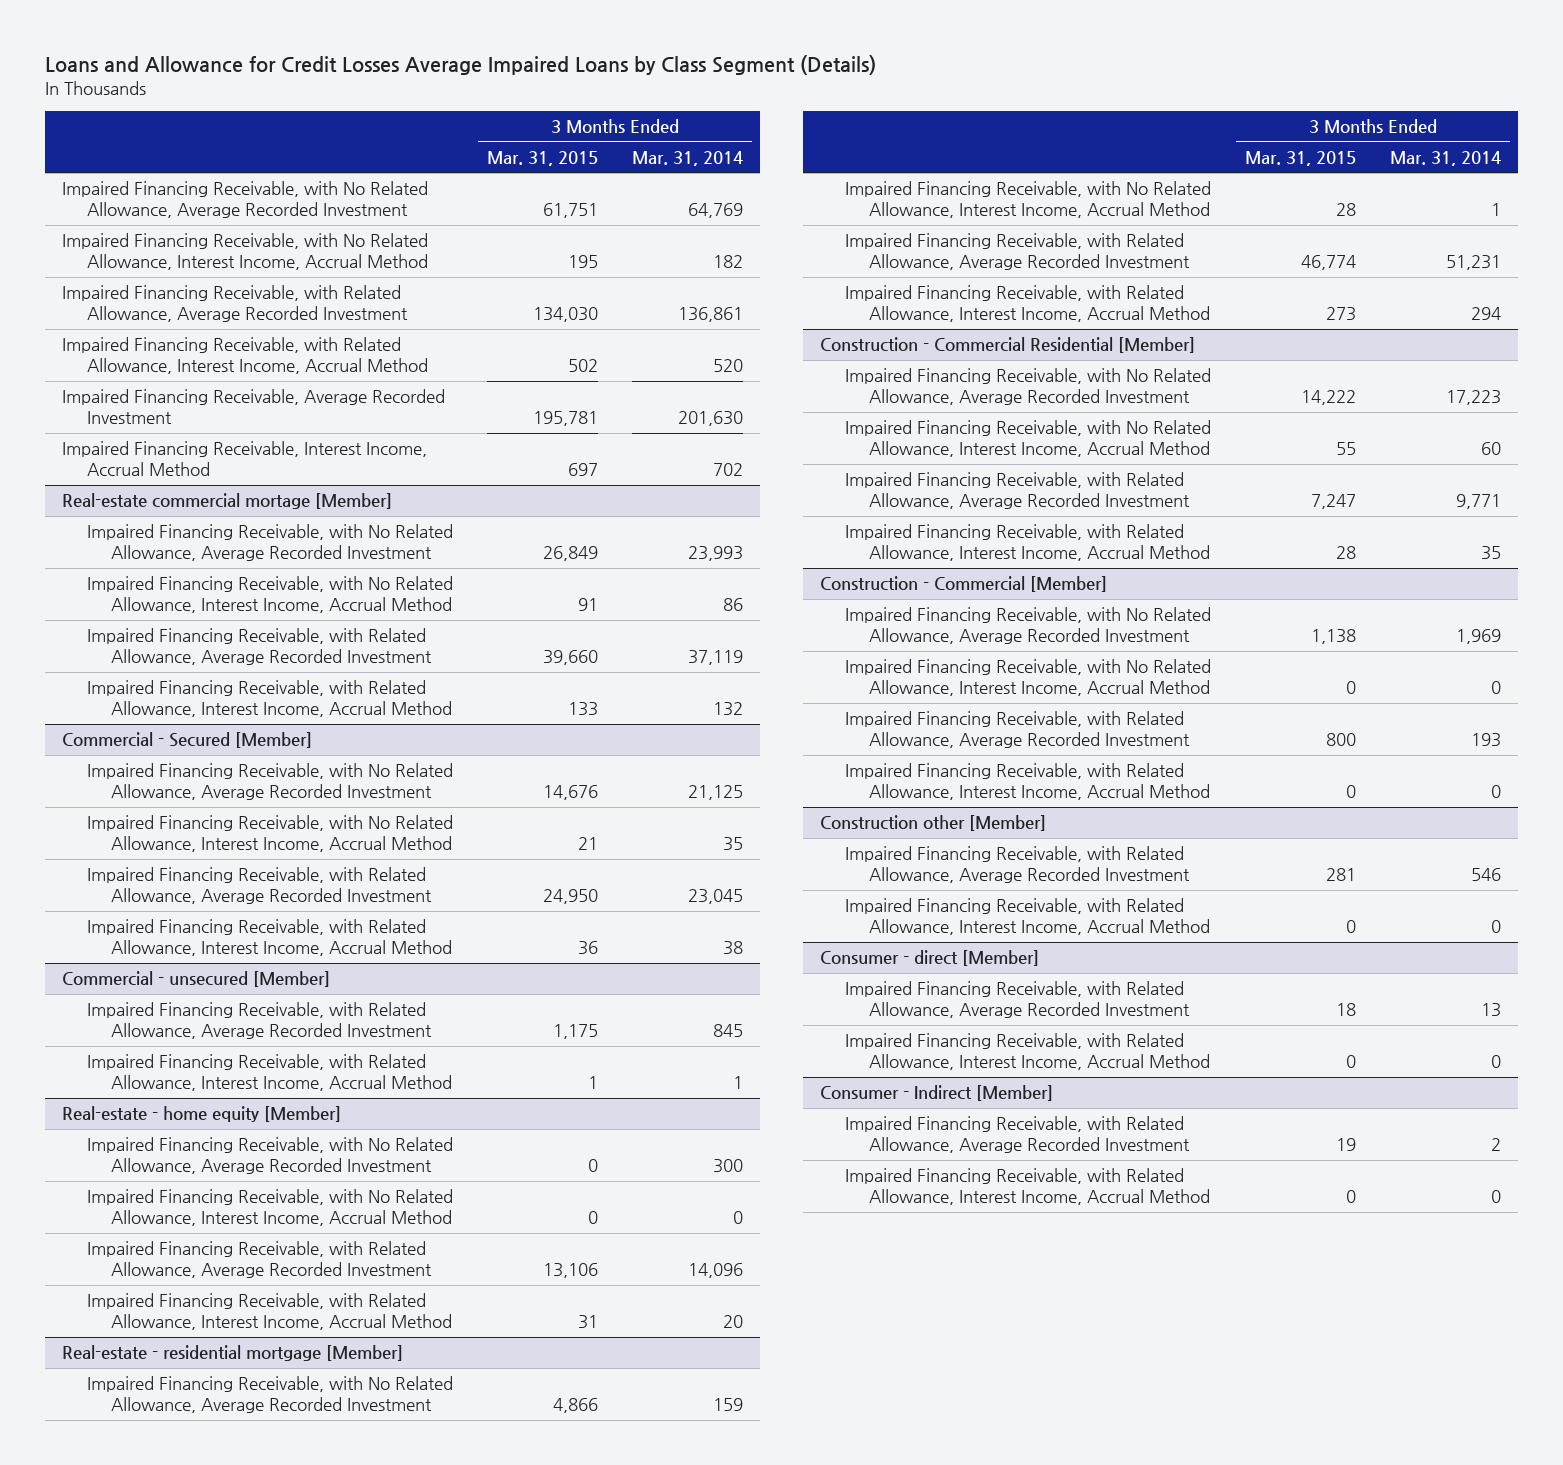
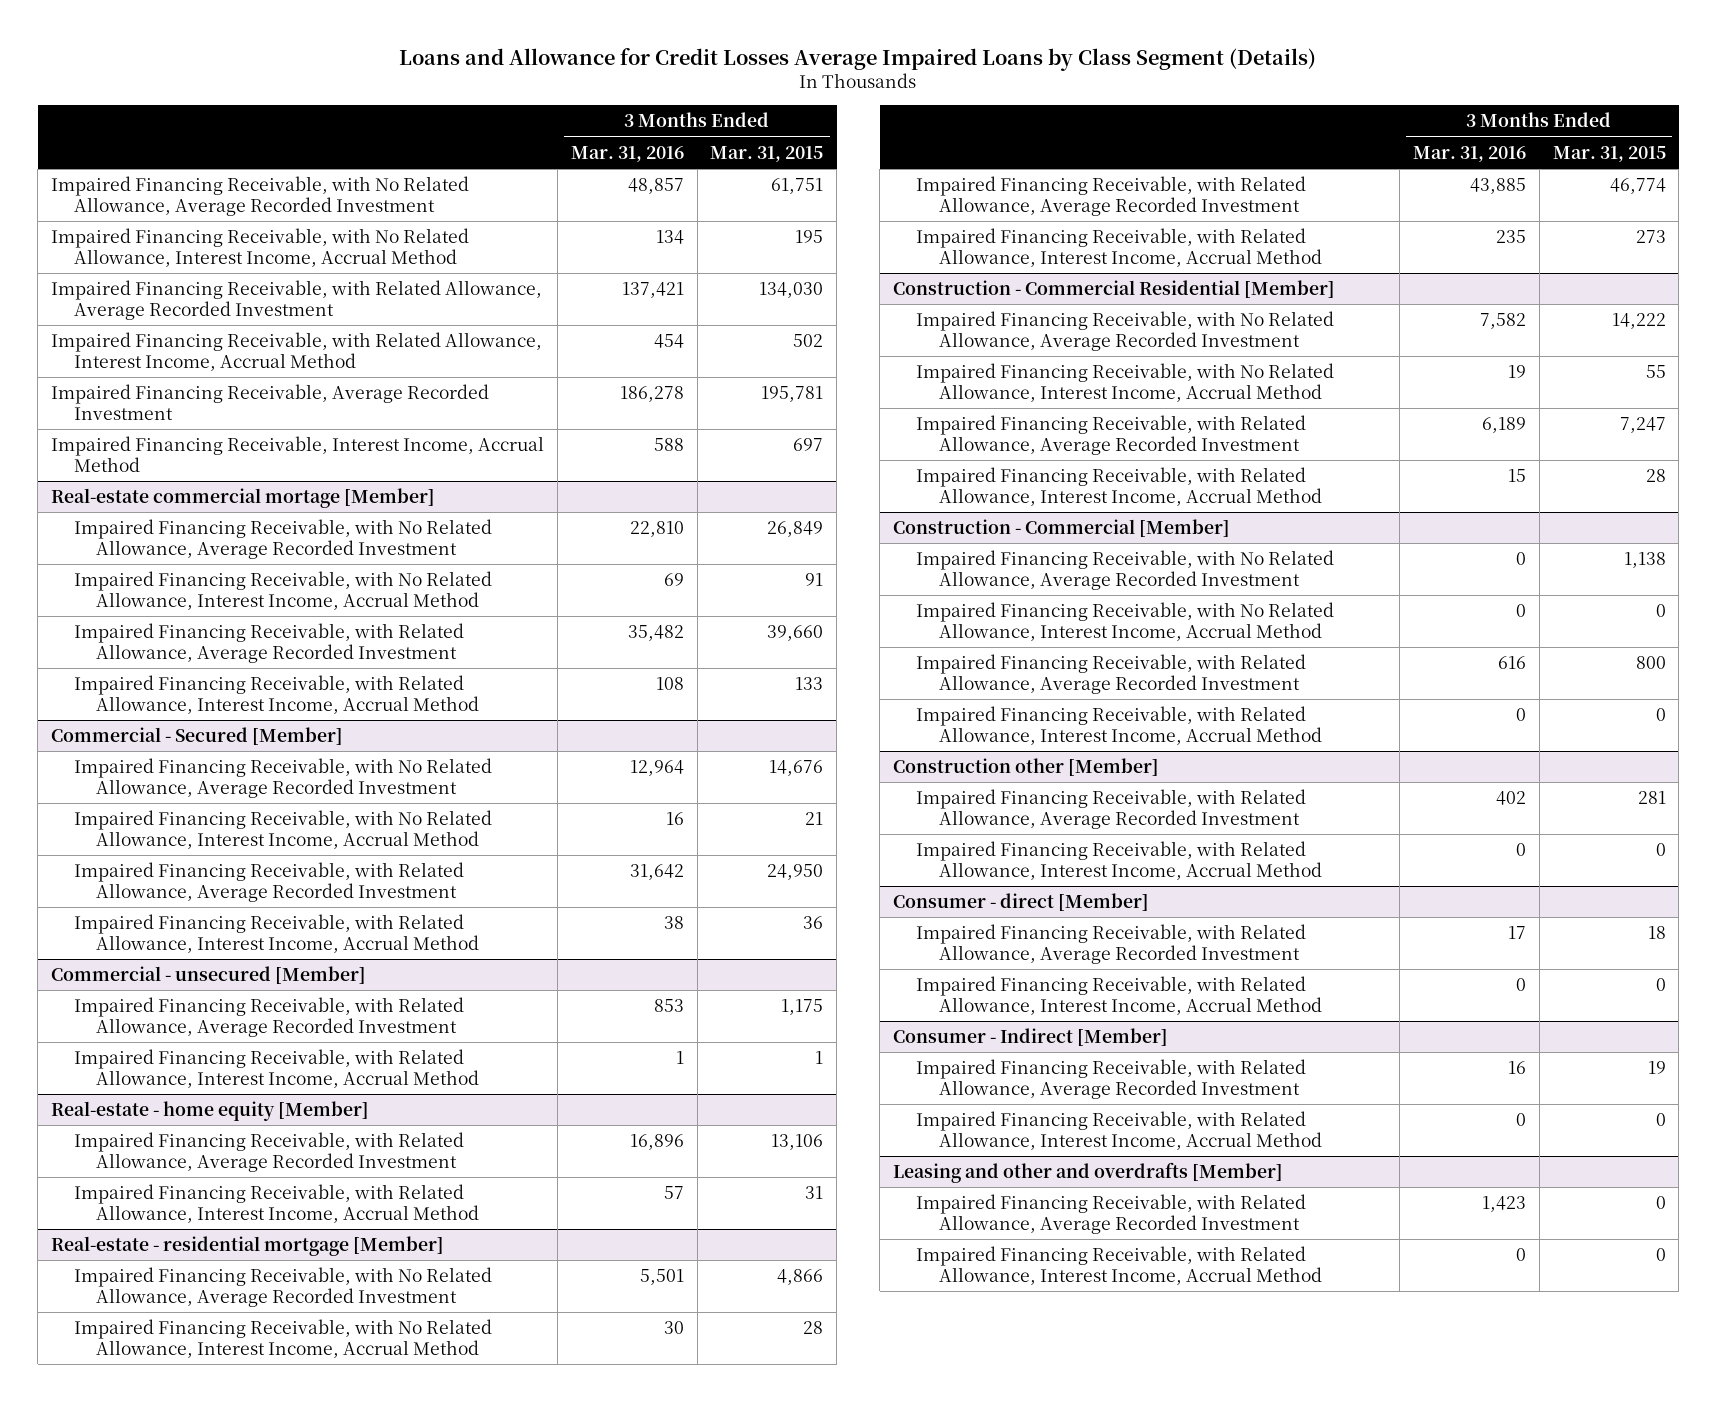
[632,150,744,166] Mar. 31, 2014 -> none
none -> [570,145,684,162] Mar. 31, 2016
[86,1137,453,1175] Impaired Financing Receivable, with No Related Allowance, Average Recorded Investment -> none
[86,1189,453,1227] Impaired Financing Receivable, with No Related Allowance, Interest Income, Accrual Method -> none
none -> [893,1162,1284,1184] Leasing and other and overdrafts [Member]
none -> [915,1194,1306,1234] Impaired Financing Receivable, with Related Allowance, Average Recorded Investment
none -> [915,1246,1322,1285] Impaired Financing Receivable, with Related Allowance, Interest Income, Accrual Method

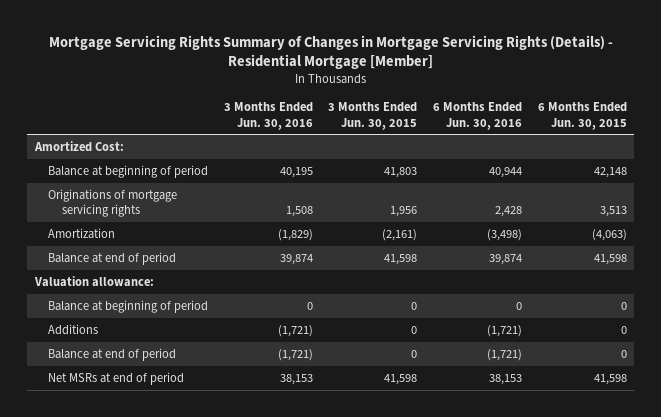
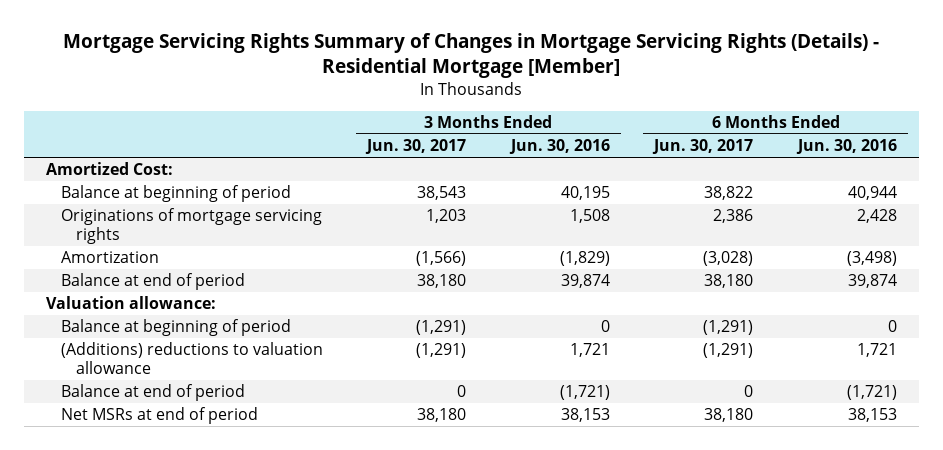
[328,102,418,130] 3 Months Ended Jun. 30, 2015 -> none
[537,102,627,130] 6 Months Ended Jun. 30, 2015 -> none
none -> [365,139,467,155] Jun. 30, 2017
none -> [652,139,754,155] Jun. 30, 2017
[48,323,99,335] Additions -> [60,342,323,374] (Additions) reductions to valuation allowance
[277,324,313,337] (1,721) -> [569,343,610,358] 1,721
[487,324,523,337] (1,721) -> [856,343,897,358] 1,721

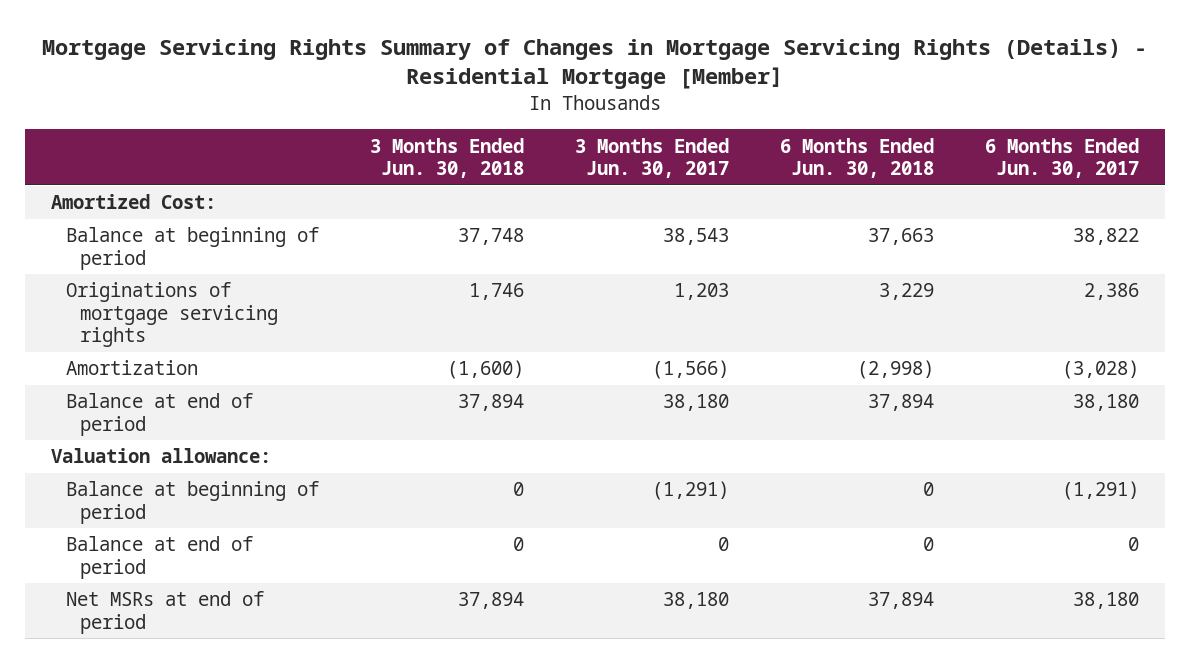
[508,139,610,155] Jun. 30, 2016 -> none
[795,139,897,155] Jun. 30, 2016 -> none
none -> [369,137,524,179] 3 Months Ended Jun. 30, 2018
none -> [779,137,934,179] 6 Months Ended Jun. 30, 2018
[60,342,323,374] (Additions) reductions to valuation allowance -> none

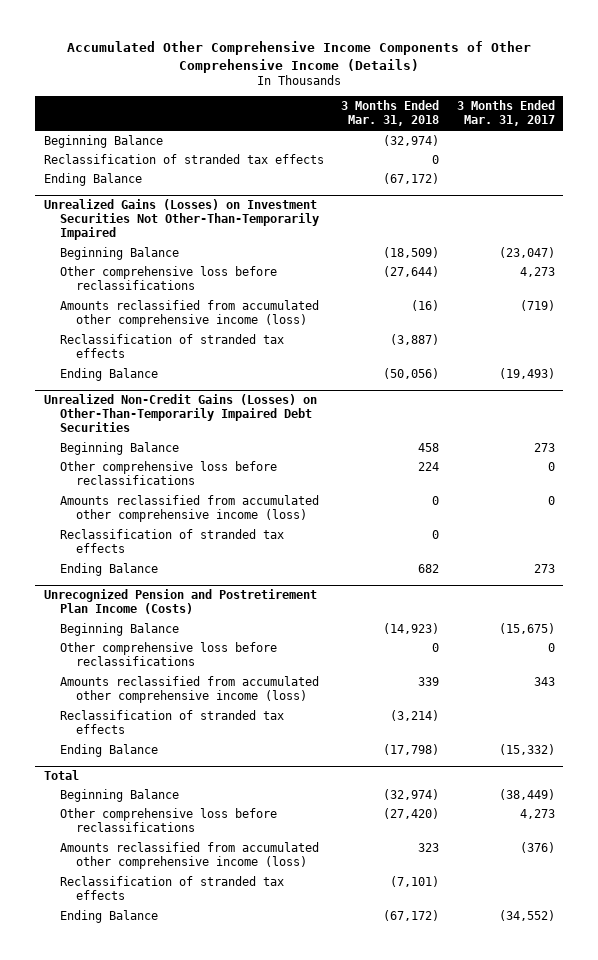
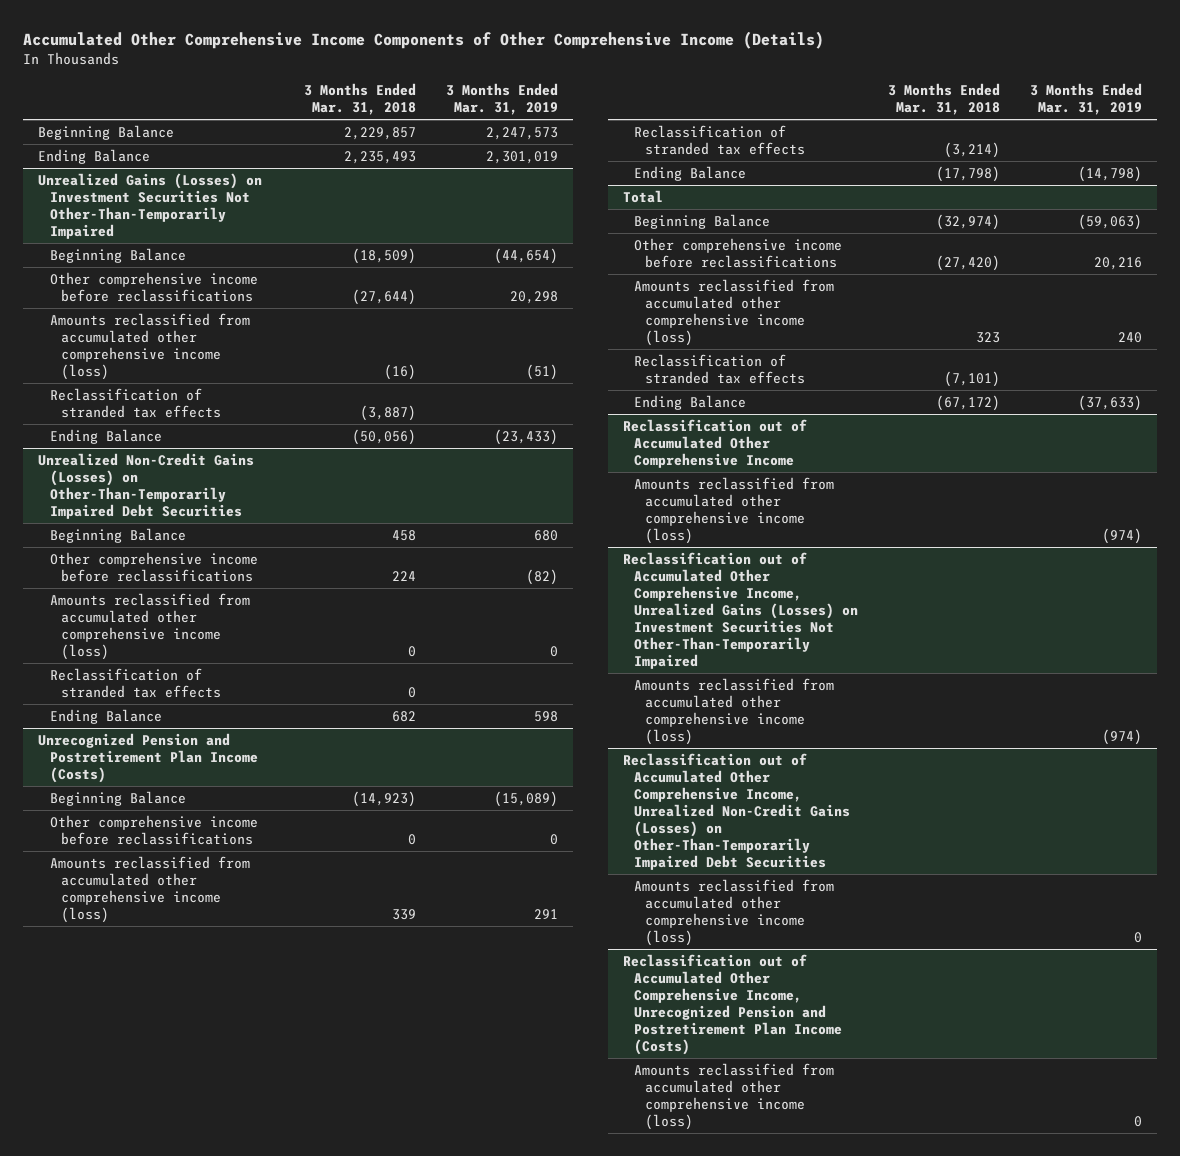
[456,100,555,127] 3 Months Ended Mar. 31, 2017 -> none
none -> [445,82,558,115] 3 Months Ended Mar. 31, 2019
[43,153,324,164] Reclassification of stranded tax effects -> none
[383,134,440,146] (32,974) -> [343,126,416,140] 2,229,857
[383,172,440,184] (67,172) -> [343,150,416,164] 2,235,493
[59,265,277,291] Other comprehensive loss before reclassifications -> [49,271,258,302] Other comprehensive income before reclassifications
[59,460,277,486] Other comprehensive loss before reclassifications -> [49,551,258,582] Other comprehensive income before reclassifications
[59,641,277,667] Other comprehensive loss before reclassifications -> [49,814,258,845] Other comprehensive income before reclassifications
[59,807,277,833] Other comprehensive loss before reclassifications -> [634,237,843,268] Other comprehensive income before reclassifications
none -> [622,418,807,468] Reclassification out of Accumulated Other Comprehensive Income
none -> [634,476,835,544] Amounts reclassified from accumulated other comprehensive income (loss)
none -> [622,551,859,669] Reclassification out of Accumulated Other Comprehensive Income, Unrealized Gains (Losses) on Investment Securities Not Other-Than-Temporarily Impaired
none -> [634,677,835,745] Amounts reclassified from accumulated other comprehensive income (loss)
none -> [622,752,851,870] Reclassification out of Accumulated Other Comprehensive Income, Unrealized Non-Credit Gains (Losses) on Other-Than-Temporarily Impaired Debt Securities
none -> [634,878,835,946] Amounts reclassified from accumulated other comprehensive income (loss)
none -> [622,953,843,1055] Reclassification out of Accumulated Other Comprehensive Income, Unrecognized Pension and Postretirement Plan Income (Costs)
none -> [634,1062,835,1130] Amounts reclassified from accumulated other comprehensive income (loss)

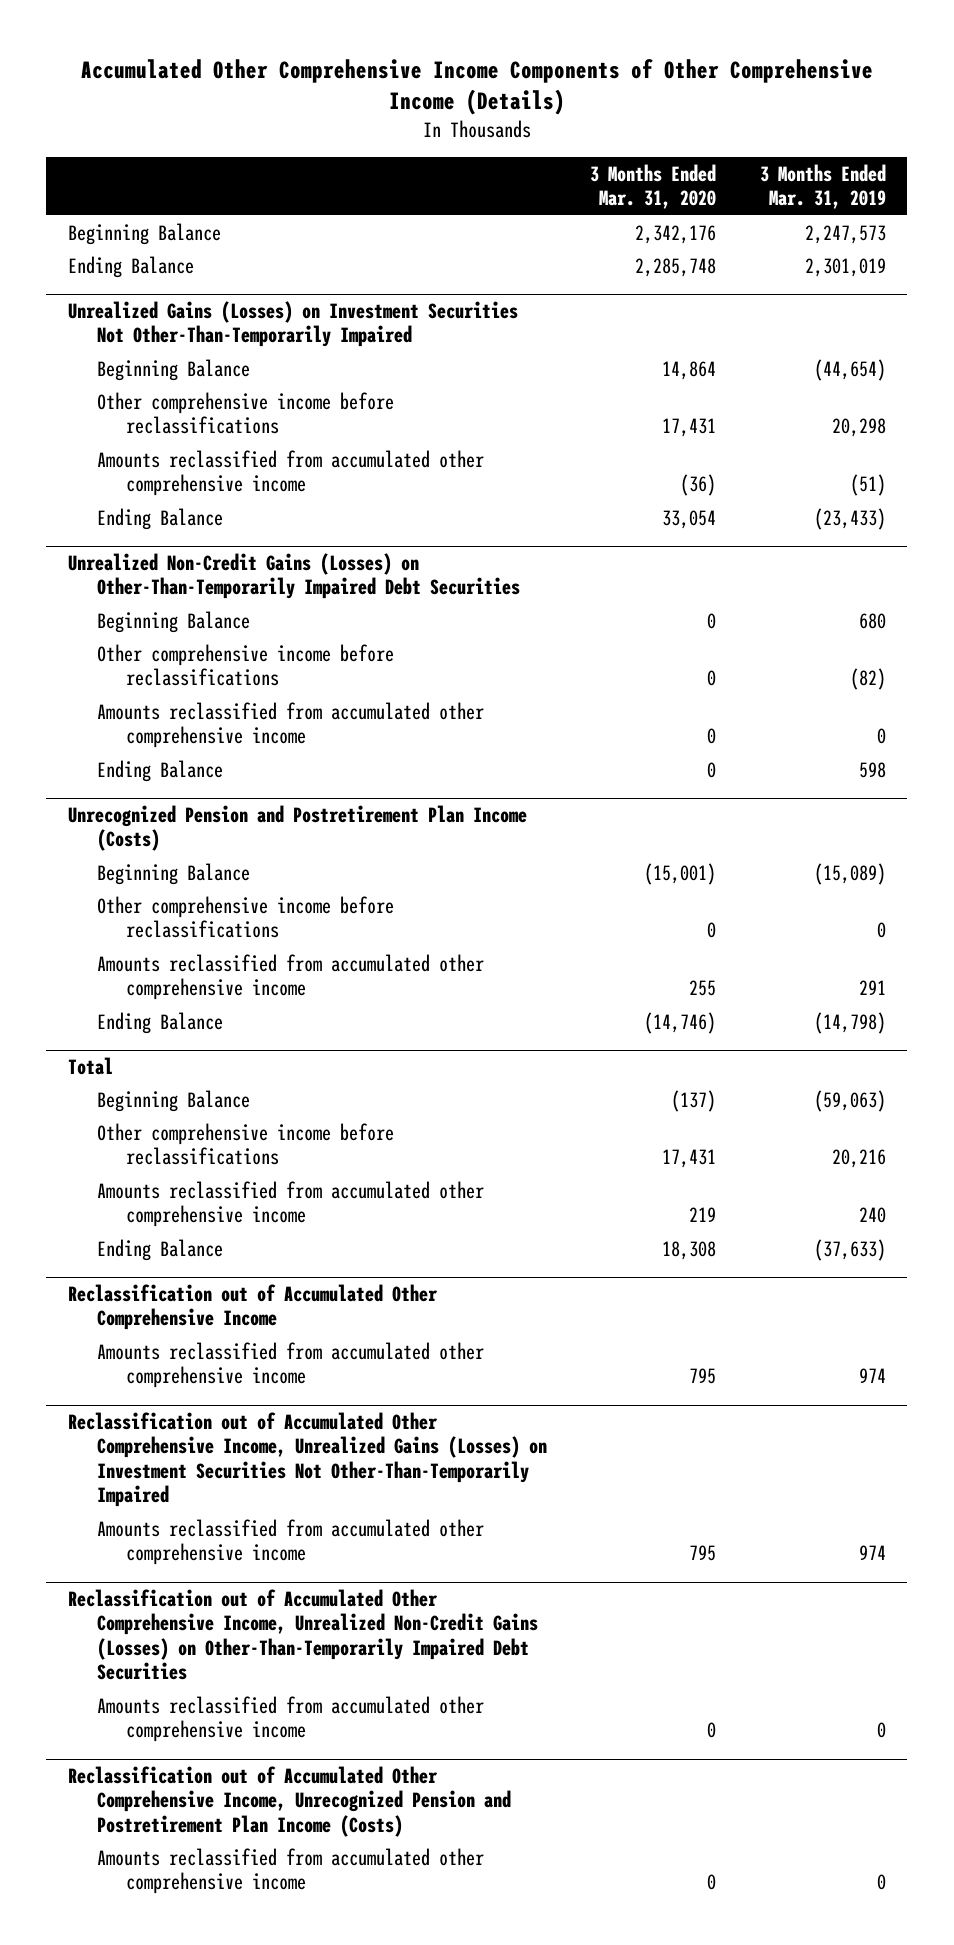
[303,82,416,115] 3 Months Ended Mar. 31, 2018 -> none
none -> [590,163,717,210] 3 Months Ended Mar. 31, 2020
[49,387,222,418] Reclassification of stranded tax effects -> none
[49,312,250,380] Amounts reclassified from accumulated other comprehensive income (loss) -> [96,449,484,497] Amounts reclassified from accumulated other comprehensive income
[49,667,222,698] Reclassification of stranded tax effects -> none
[49,592,250,660] Amounts reclassified from accumulated other comprehensive income (loss) -> [96,701,484,749] Amounts reclassified from accumulated other comprehensive income
[634,124,806,155] Reclassification of stranded tax effects -> none
[49,855,250,923] Amounts reclassified from accumulated other comprehensive income (loss) -> [96,953,484,1001] Amounts reclassified from accumulated other comprehensive income
[634,353,806,384] Reclassification of stranded tax effects -> none
[634,278,835,346] Amounts reclassified from accumulated other comprehensive income (loss) -> [96,1180,484,1228] Amounts reclassified from accumulated other comprehensive income
[634,476,835,544] Amounts reclassified from accumulated other comprehensive income (loss) -> [96,1341,484,1389] Amounts reclassified from accumulated other comprehensive income
[1101,527,1142,544] (974) -> [858,1368,886,1384] 974
[634,677,835,745] Amounts reclassified from accumulated other comprehensive income (loss) -> [96,1518,484,1566] Amounts reclassified from accumulated other comprehensive income
[1101,728,1142,745] (974) -> [858,1545,886,1561] 974
[634,878,835,946] Amounts reclassified from accumulated other comprehensive income (loss) -> [96,1695,484,1743] Amounts reclassified from accumulated other comprehensive income
[634,1062,835,1130] Amounts reclassified from accumulated other comprehensive income (loss) -> [96,1847,484,1895] Amounts reclassified from accumulated other comprehensive income

